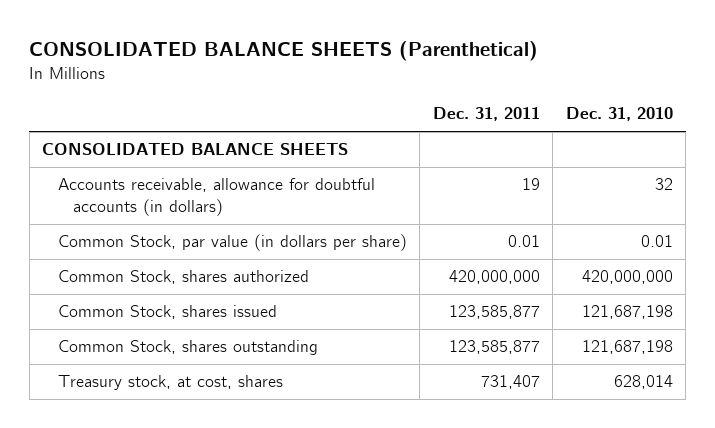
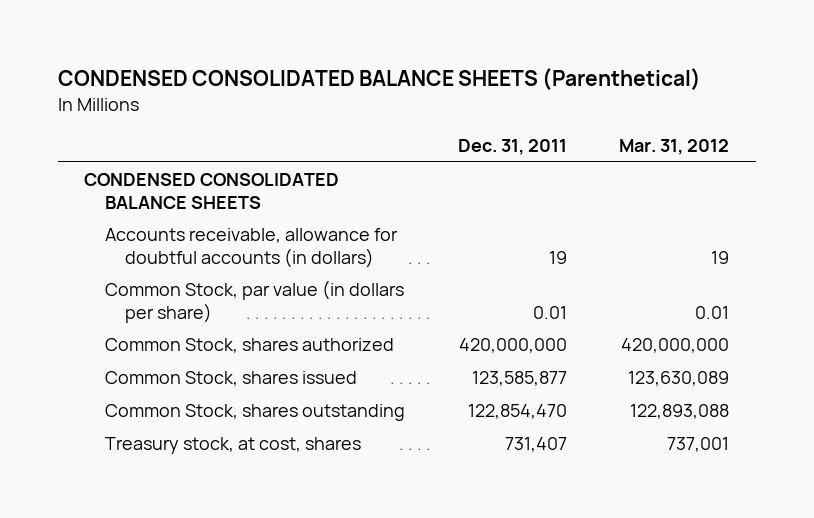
[29,40,539,61] CONSOLIDATED BALANCE SHEETS (Parenthetical) -> [58,68,702,91] CONDENSED CONSOLIDATED BALANCE SHEETS (Parenthetical)
[565,107,673,122] Dec. 31, 2010 -> none
none -> [619,139,730,156] Mar. 31, 2012
[42,143,349,156] CONSOLIDATED BALANCE SHEETS -> [84,173,340,209] CONDENSED CONSOLIDATED BALANCE SHEETS
[448,340,540,355] 123,585,877 -> [467,404,567,420] 122,854,470

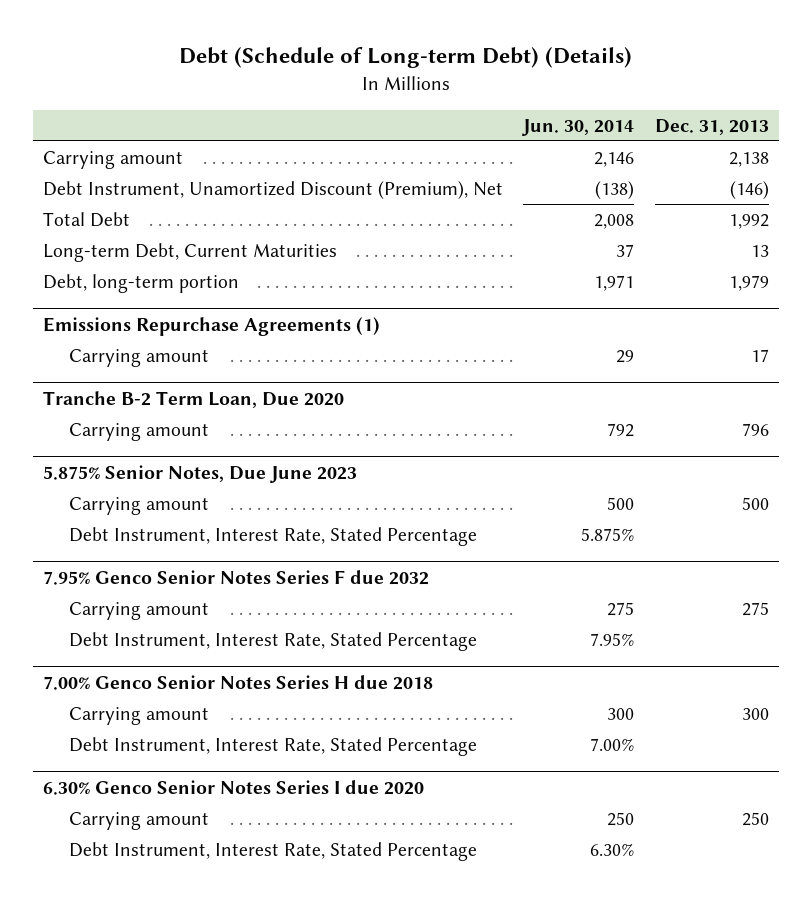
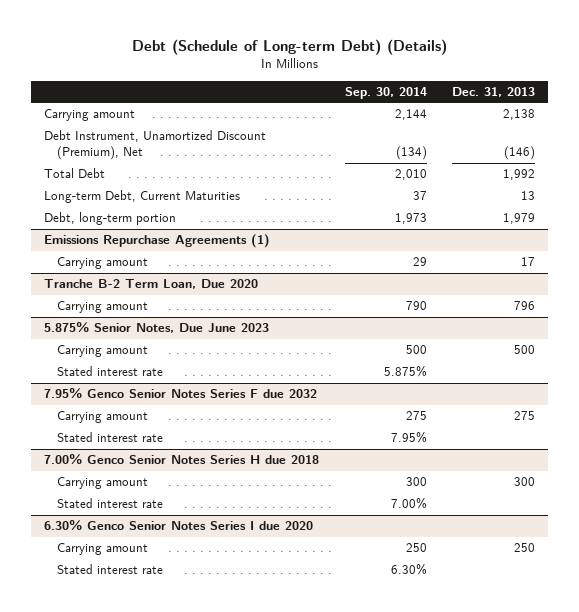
[522,118,635,136] Jun. 30, 2014 -> none
none -> [344,87,427,100] Sep. 30, 2014
[68,526,477,546] Debt Instrument, Interest Rate, Stated Percentage -> [56,366,163,377] Stated interest rate
[68,631,477,651] Debt Instrument, Interest Rate, Stated Percentage -> [56,432,163,443] Stated interest rate
[68,736,477,756] Debt Instrument, Interest Rate, Stated Percentage -> [56,498,163,509] Stated interest rate
[68,841,477,861] Debt Instrument, Interest Rate, Stated Percentage -> [56,564,163,575] Stated interest rate

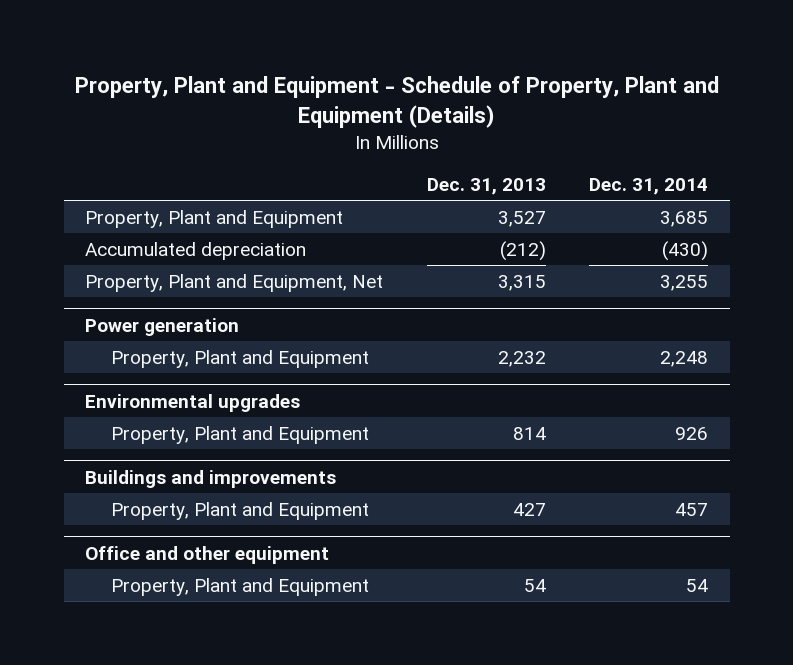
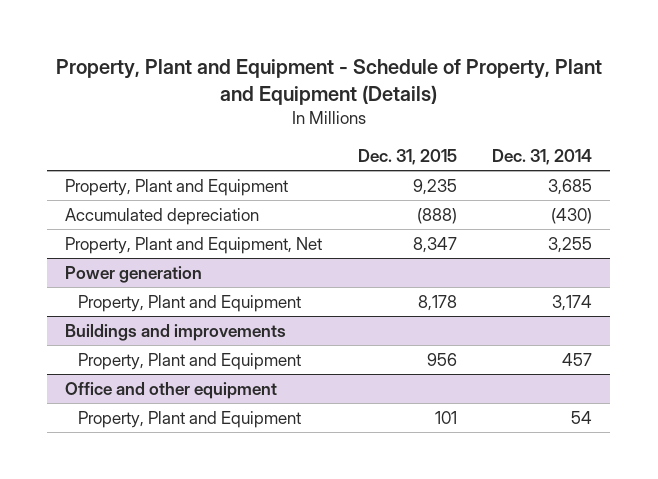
[426,177,546,195] Dec. 31, 2013 -> none
none -> [357,148,457,165] Dec. 31, 2015
[85,393,301,412] Environmental upgrades -> none
[110,425,369,444] Property, Plant and Equipment -> none
[659,350,708,367] 2,248 -> [552,294,593,311] 3,174

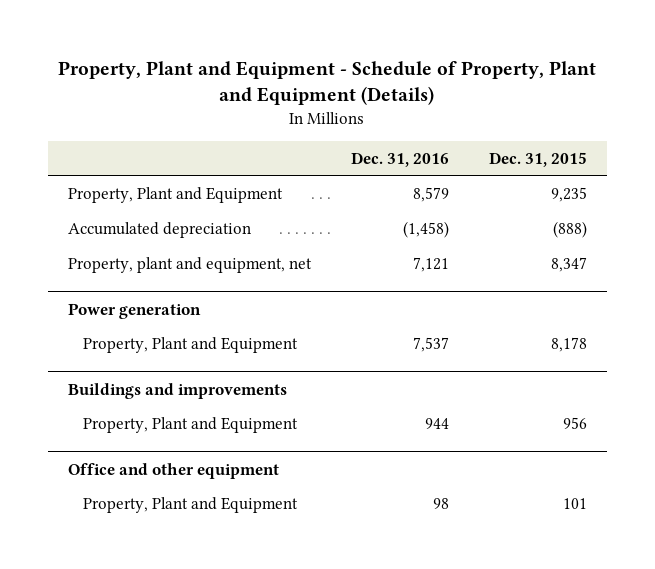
[492,148,593,165] Dec. 31, 2014 -> none
none -> [350,151,449,167] Dec. 31, 2016
[65,236,323,254] Property, Plant and Equipment, Net -> [68,256,313,273] Property, plant and equipment, net

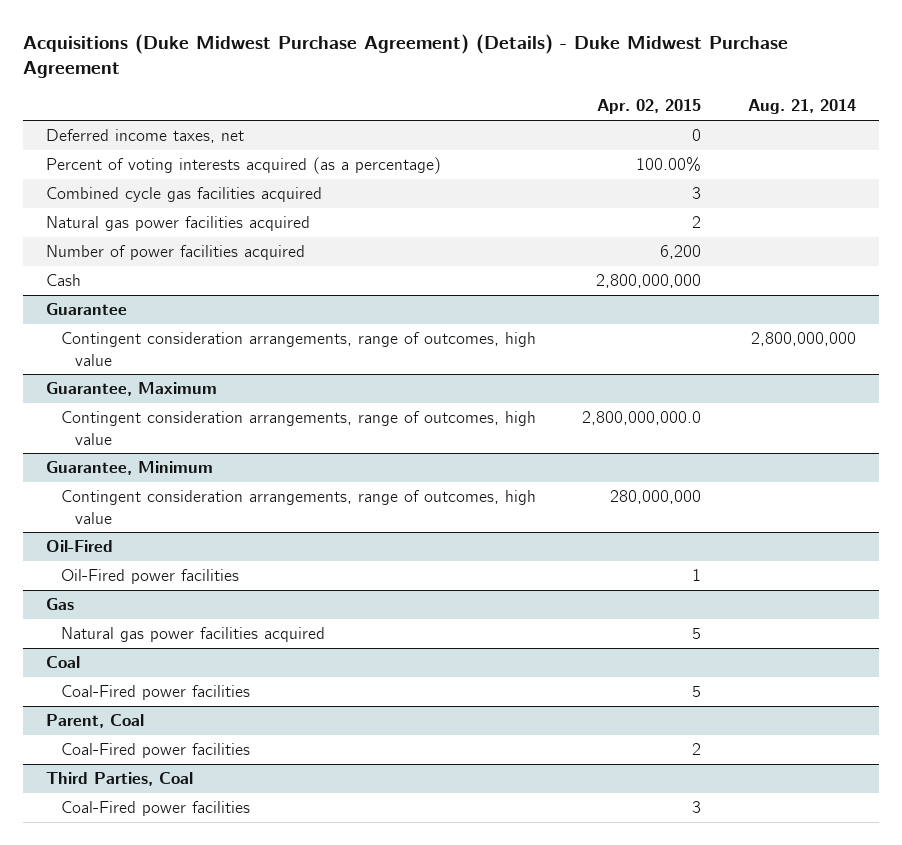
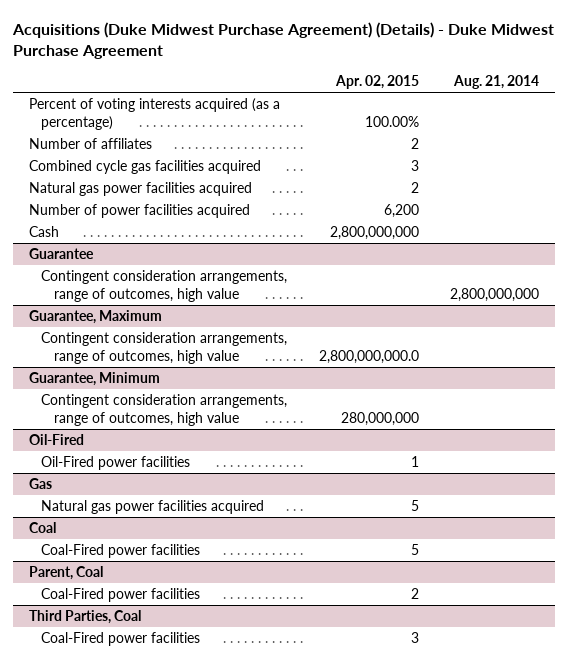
[46,129,245,144] Deferred income taxes, net -> none
none -> [28,138,152,150] Number of affiliates

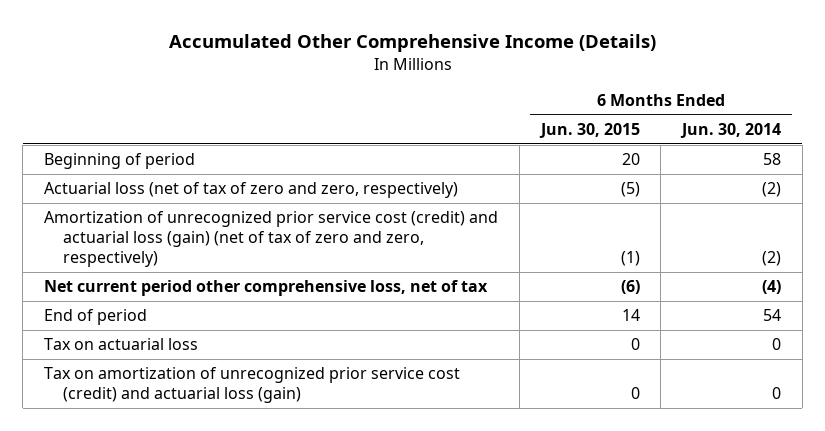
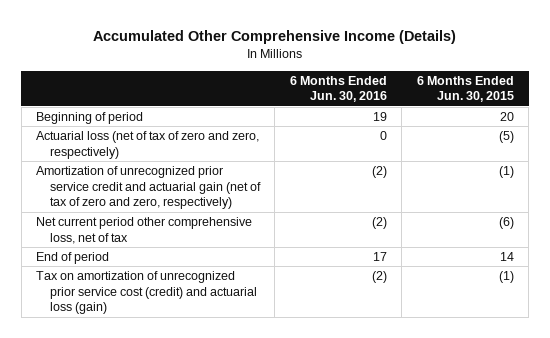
[680,123,782,139] Jun. 30, 2014 -> none
none -> [289,75,387,103] 6 Months Ended Jun. 30, 2016
[44,211,499,268] Amortization of unrecognized prior service cost (credit) and actuarial loss (gain) (net of tax of zero and zero, respectively) -> [36,165,261,210] Amortization of unrecognized prior service credit and actuarial gain (net of tax of zero and zero, respectively)
[44,338,199,351] Tax on actuarial loss -> none
[630,387,640,400] 0 -> [498,270,514,283] (1)

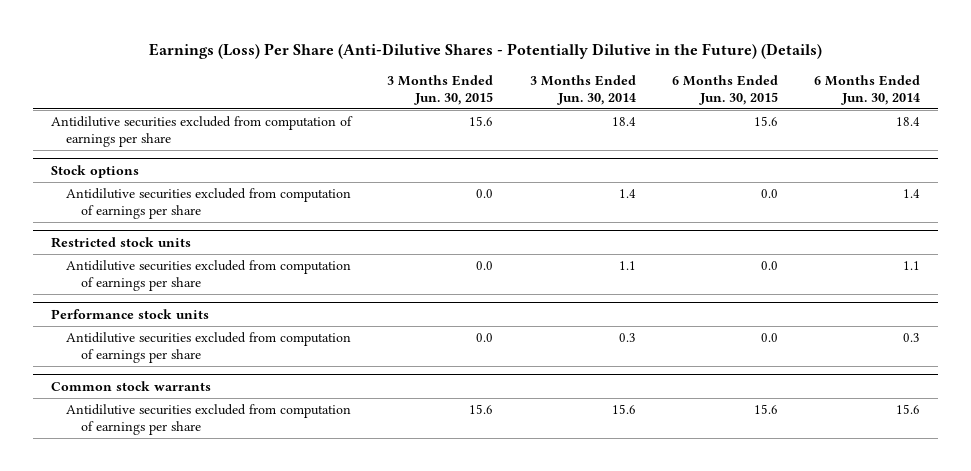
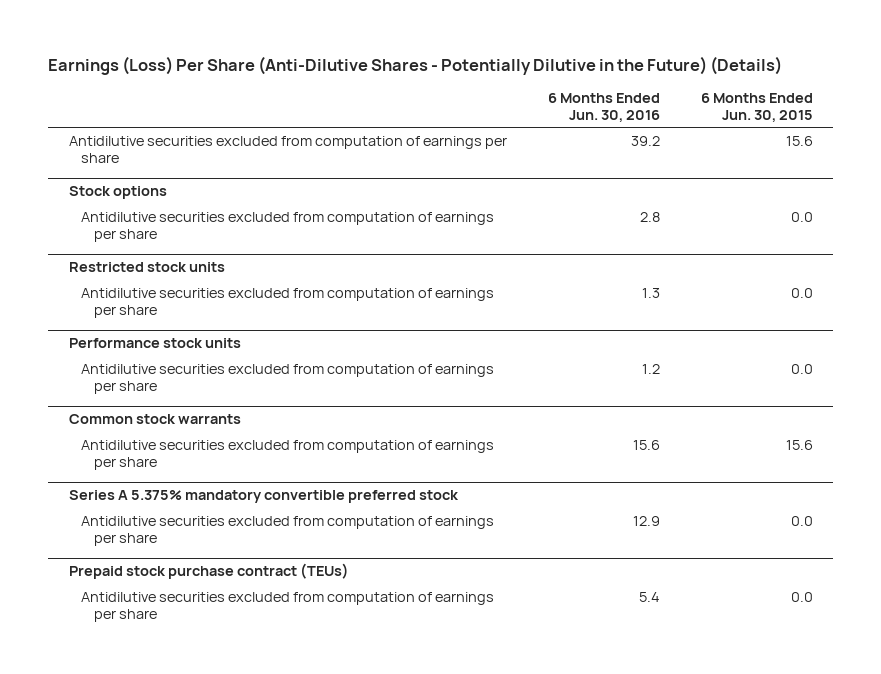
[387,74,494,105] 3 Months Ended Jun. 30, 2015 -> none
[529,74,636,105] 3 Months Ended Jun. 30, 2014 -> none
[813,74,920,105] 6 Months Ended Jun. 30, 2014 -> none
none -> [547,92,660,123] 6 Months Ended Jun. 30, 2016
none -> [68,490,459,504] Series A 5.375% mandatory convertible preferred stock
none -> [81,515,495,547] Antidilutive securities excluded from computation of earnings per share
none -> [68,563,349,580] Prepaid stock purchase contract (TEUs)
none -> [81,591,495,623] Antidilutive securities excluded from computation of earnings per share

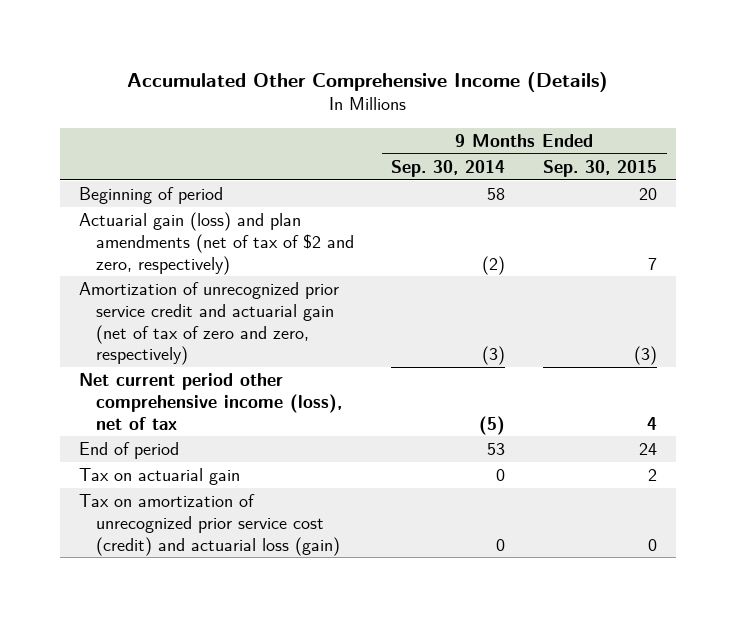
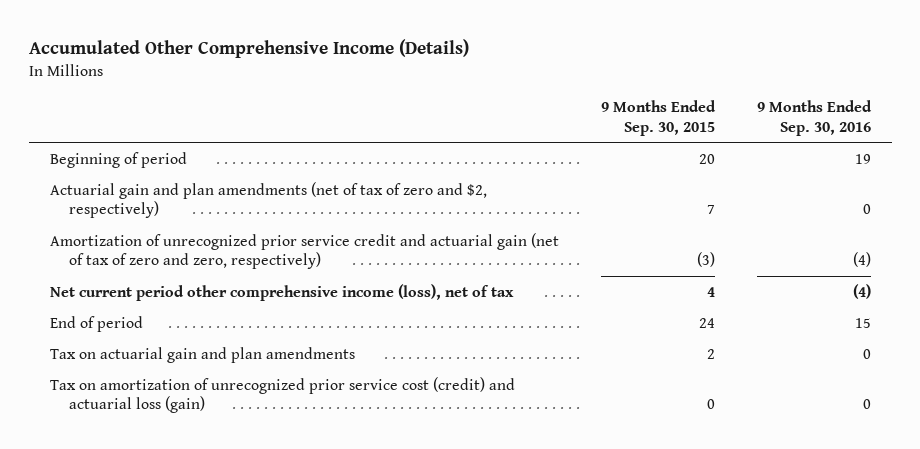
[391,159,506,177] Sep. 30, 2014 -> none
none -> [756,100,872,136] 9 Months Ended Sep. 30, 2016
[78,212,354,275] Actuarial gain (loss) and plan amendments (net of tax of $2 and zero, respectively) -> [49,181,487,219] Actuarial gain and plan amendments (net of tax of zero and $2, respectively)
[78,468,240,486] Tax on actuarial gain -> [49,346,355,363] Tax on actuarial gain and plan amendments

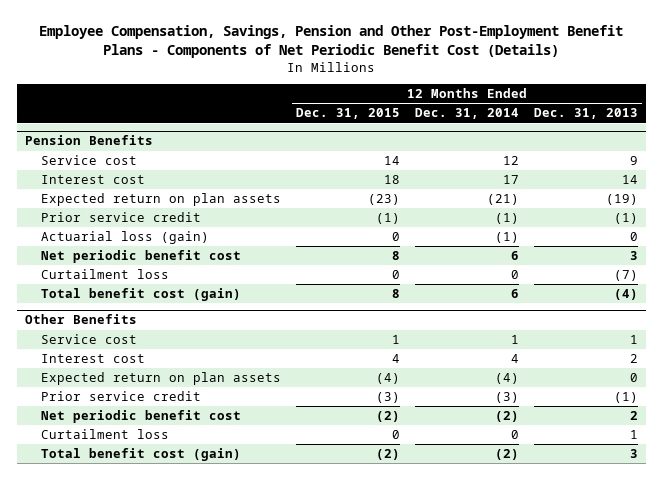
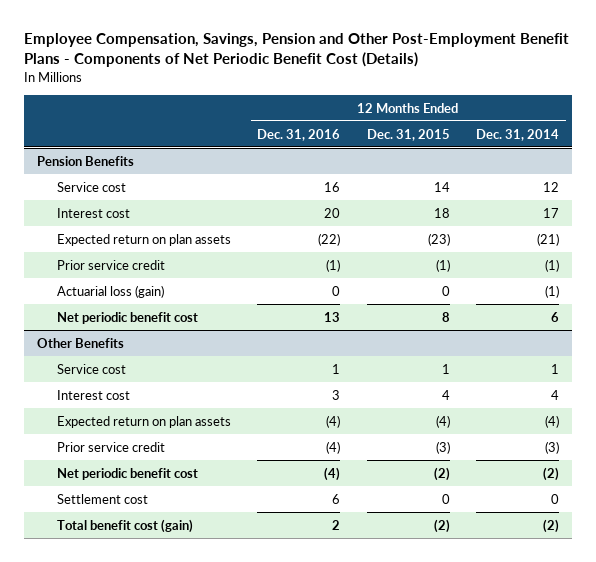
[534,108,639,120] Dec. 31, 2013 -> none
none -> [257,128,341,141] Dec. 31, 2016
[41,269,170,280] Curtailment loss -> none
[41,288,242,302] Total benefit cost (gain) -> none
[41,429,170,440] Curtailment loss -> none
none -> [57,493,149,504] Settlement cost

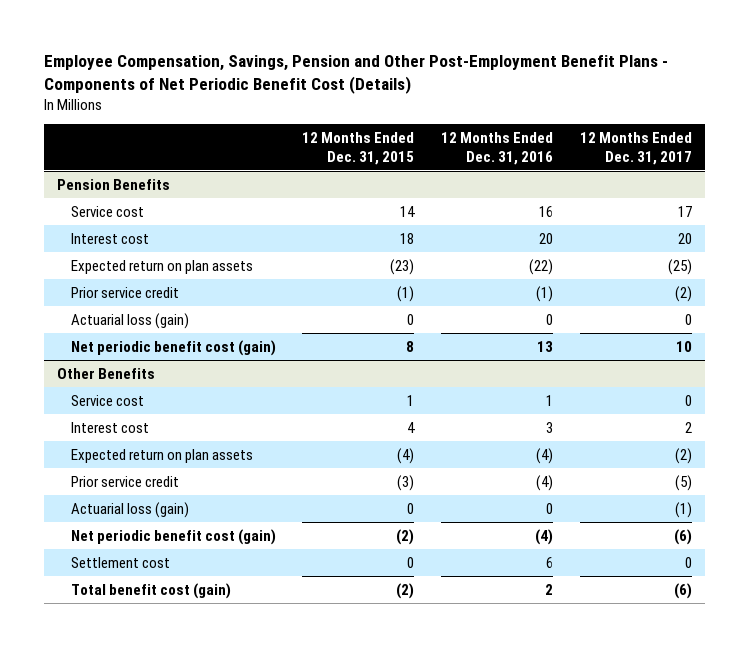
[475,128,559,141] Dec. 31, 2014 -> none
none -> [579,132,692,165] 12 Months Ended Dec. 31, 2017
[57,311,199,324] Net periodic benefit cost -> [70,339,276,356] Net periodic benefit cost (gain)
none -> [70,501,189,518] Actuarial loss (gain)
[57,467,199,480] Net periodic benefit cost -> [70,528,276,545] Net periodic benefit cost (gain)

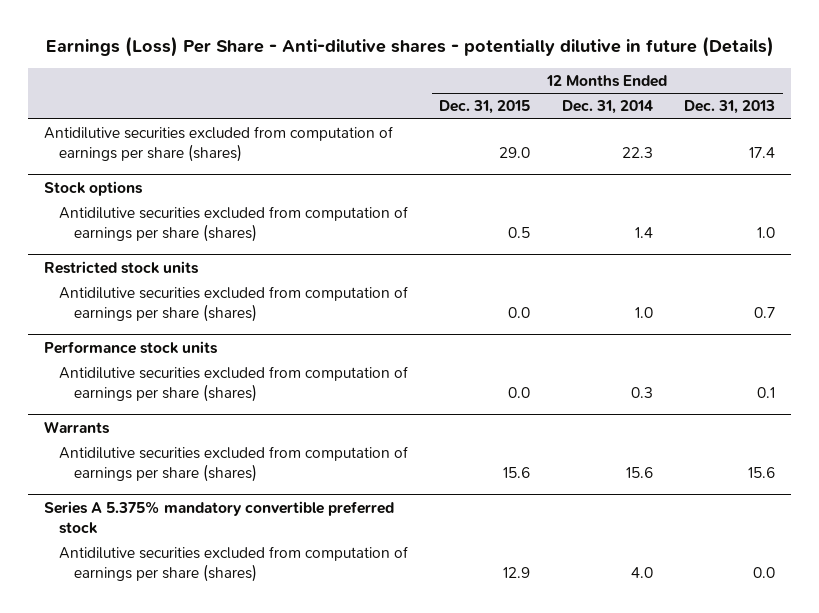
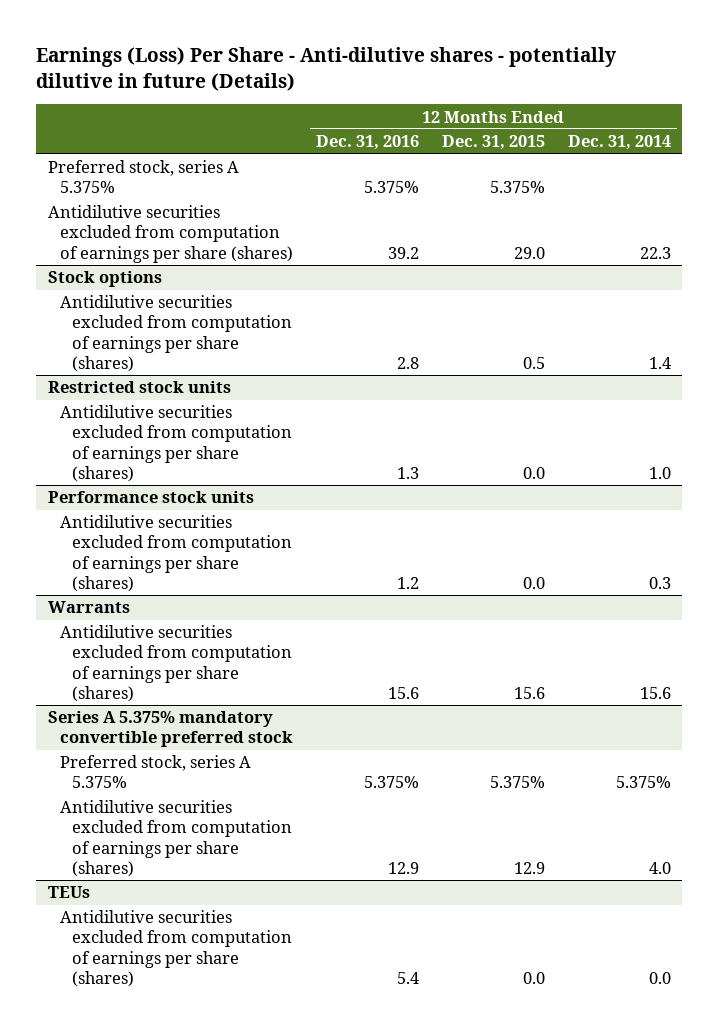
[684,100,776,115] Dec. 31, 2013 -> none
none -> [316,135,420,151] Dec. 31, 2016
none -> [47,160,239,194] Preferred stock, series A 5.375%
none -> [60,755,252,789] Preferred stock, series A 5.375%
none -> [47,886,90,899] TEUs
none -> [60,910,293,987] Antidilutive securities excluded from computation of earnings per share (shares)

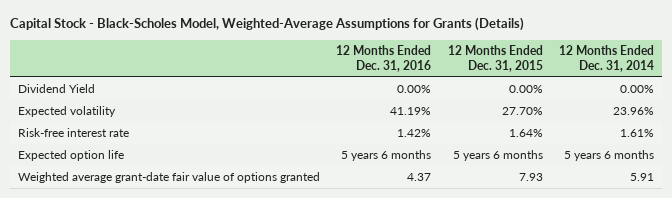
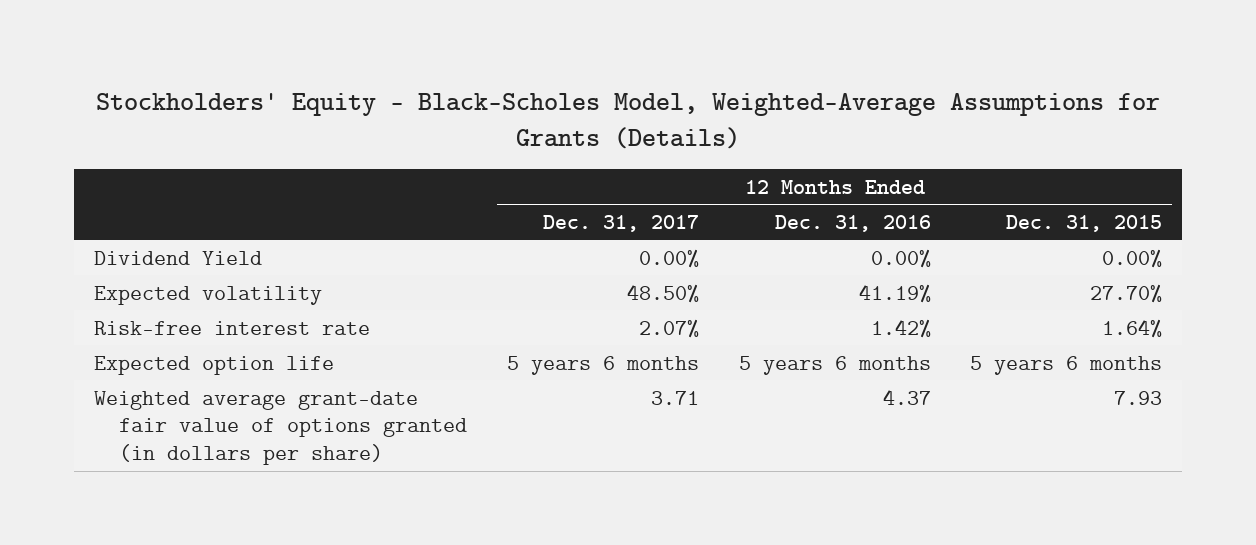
[10,17,525,32] Capital Stock - Black-Scholes Model, Weighted-Average Assumptions for Grants (Details) -> [96,93,1161,149] Stockholders' Equity - Black-Scholes Model, Weighted-Average Assumptions for Grants (Details)
[558,44,654,72] 12 Months Ended Dec. 31, 2014 -> none
none -> [542,214,699,232] Dec. 31, 2017
[18,172,321,184] Weighted average grant-date fair value of options granted -> [94,390,468,466] Weighted average grant-date fair value of options granted (in dollars per share)

